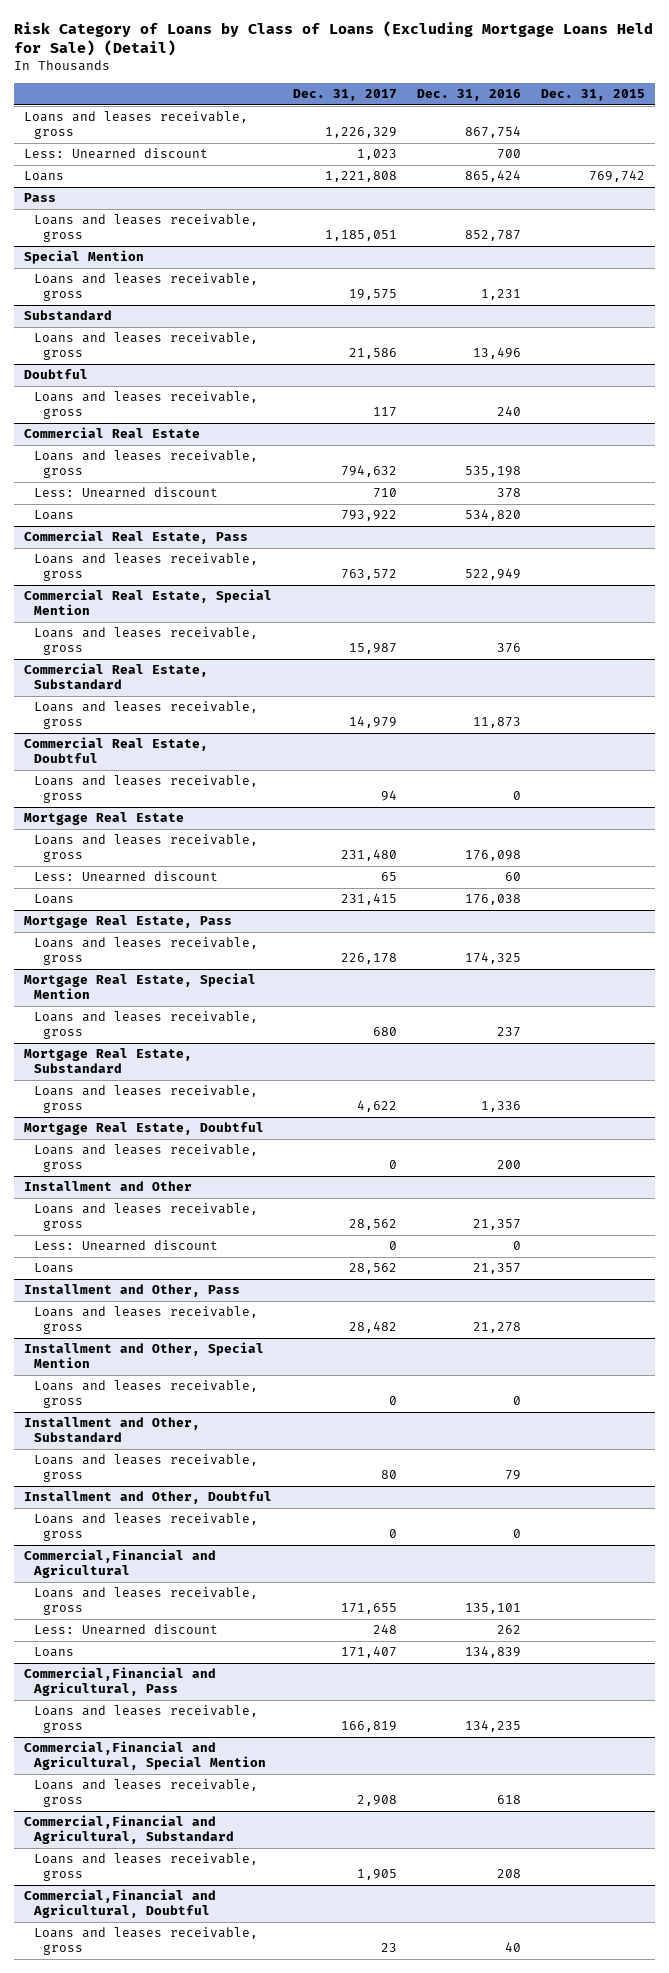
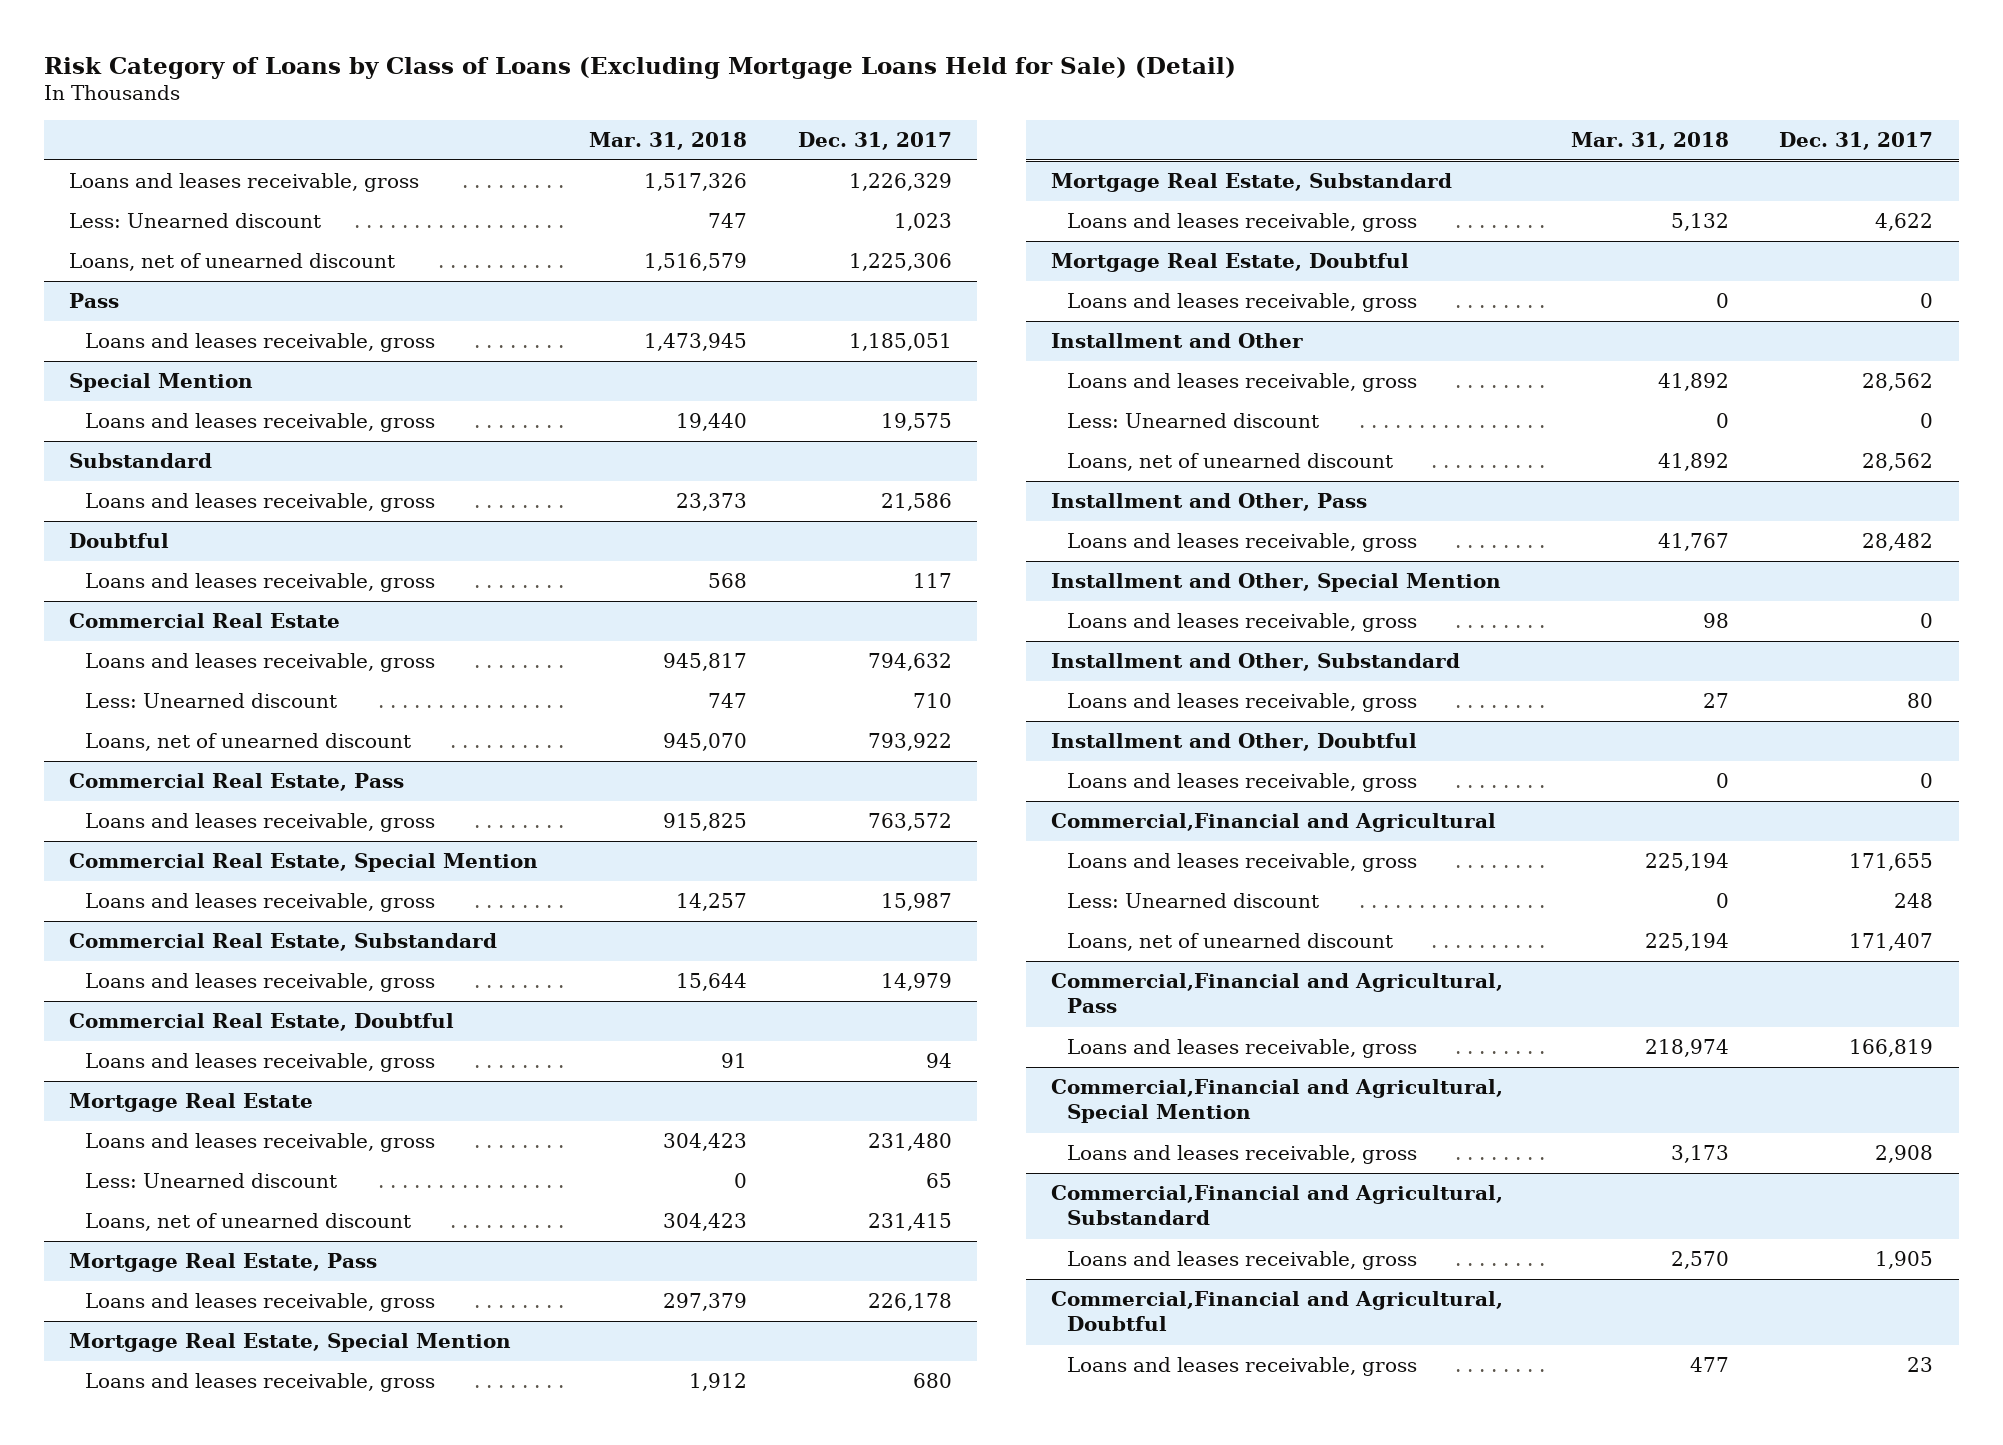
[416,89,521,102] Dec. 31, 2016 -> none
[541,89,646,102] Dec. 31, 2015 -> none
none -> [588,131,747,150] Mar. 31, 2018
[24,171,65,182] Loans -> [69,253,396,272] Loans, net of unearned discount
[324,171,397,183] 1,221,808 -> [848,253,952,272] 1,225,306
[33,510,74,521] Loans -> [85,733,412,752] Loans, net of unearned discount
[33,894,74,905] Loans -> [85,1213,412,1232] Loans, net of unearned discount
[33,1263,74,1274] Loans -> [1067,453,1394,472] Loans, net of unearned discount
[33,1647,74,1658] Loans -> [1067,933,1394,952] Loans, net of unearned discount

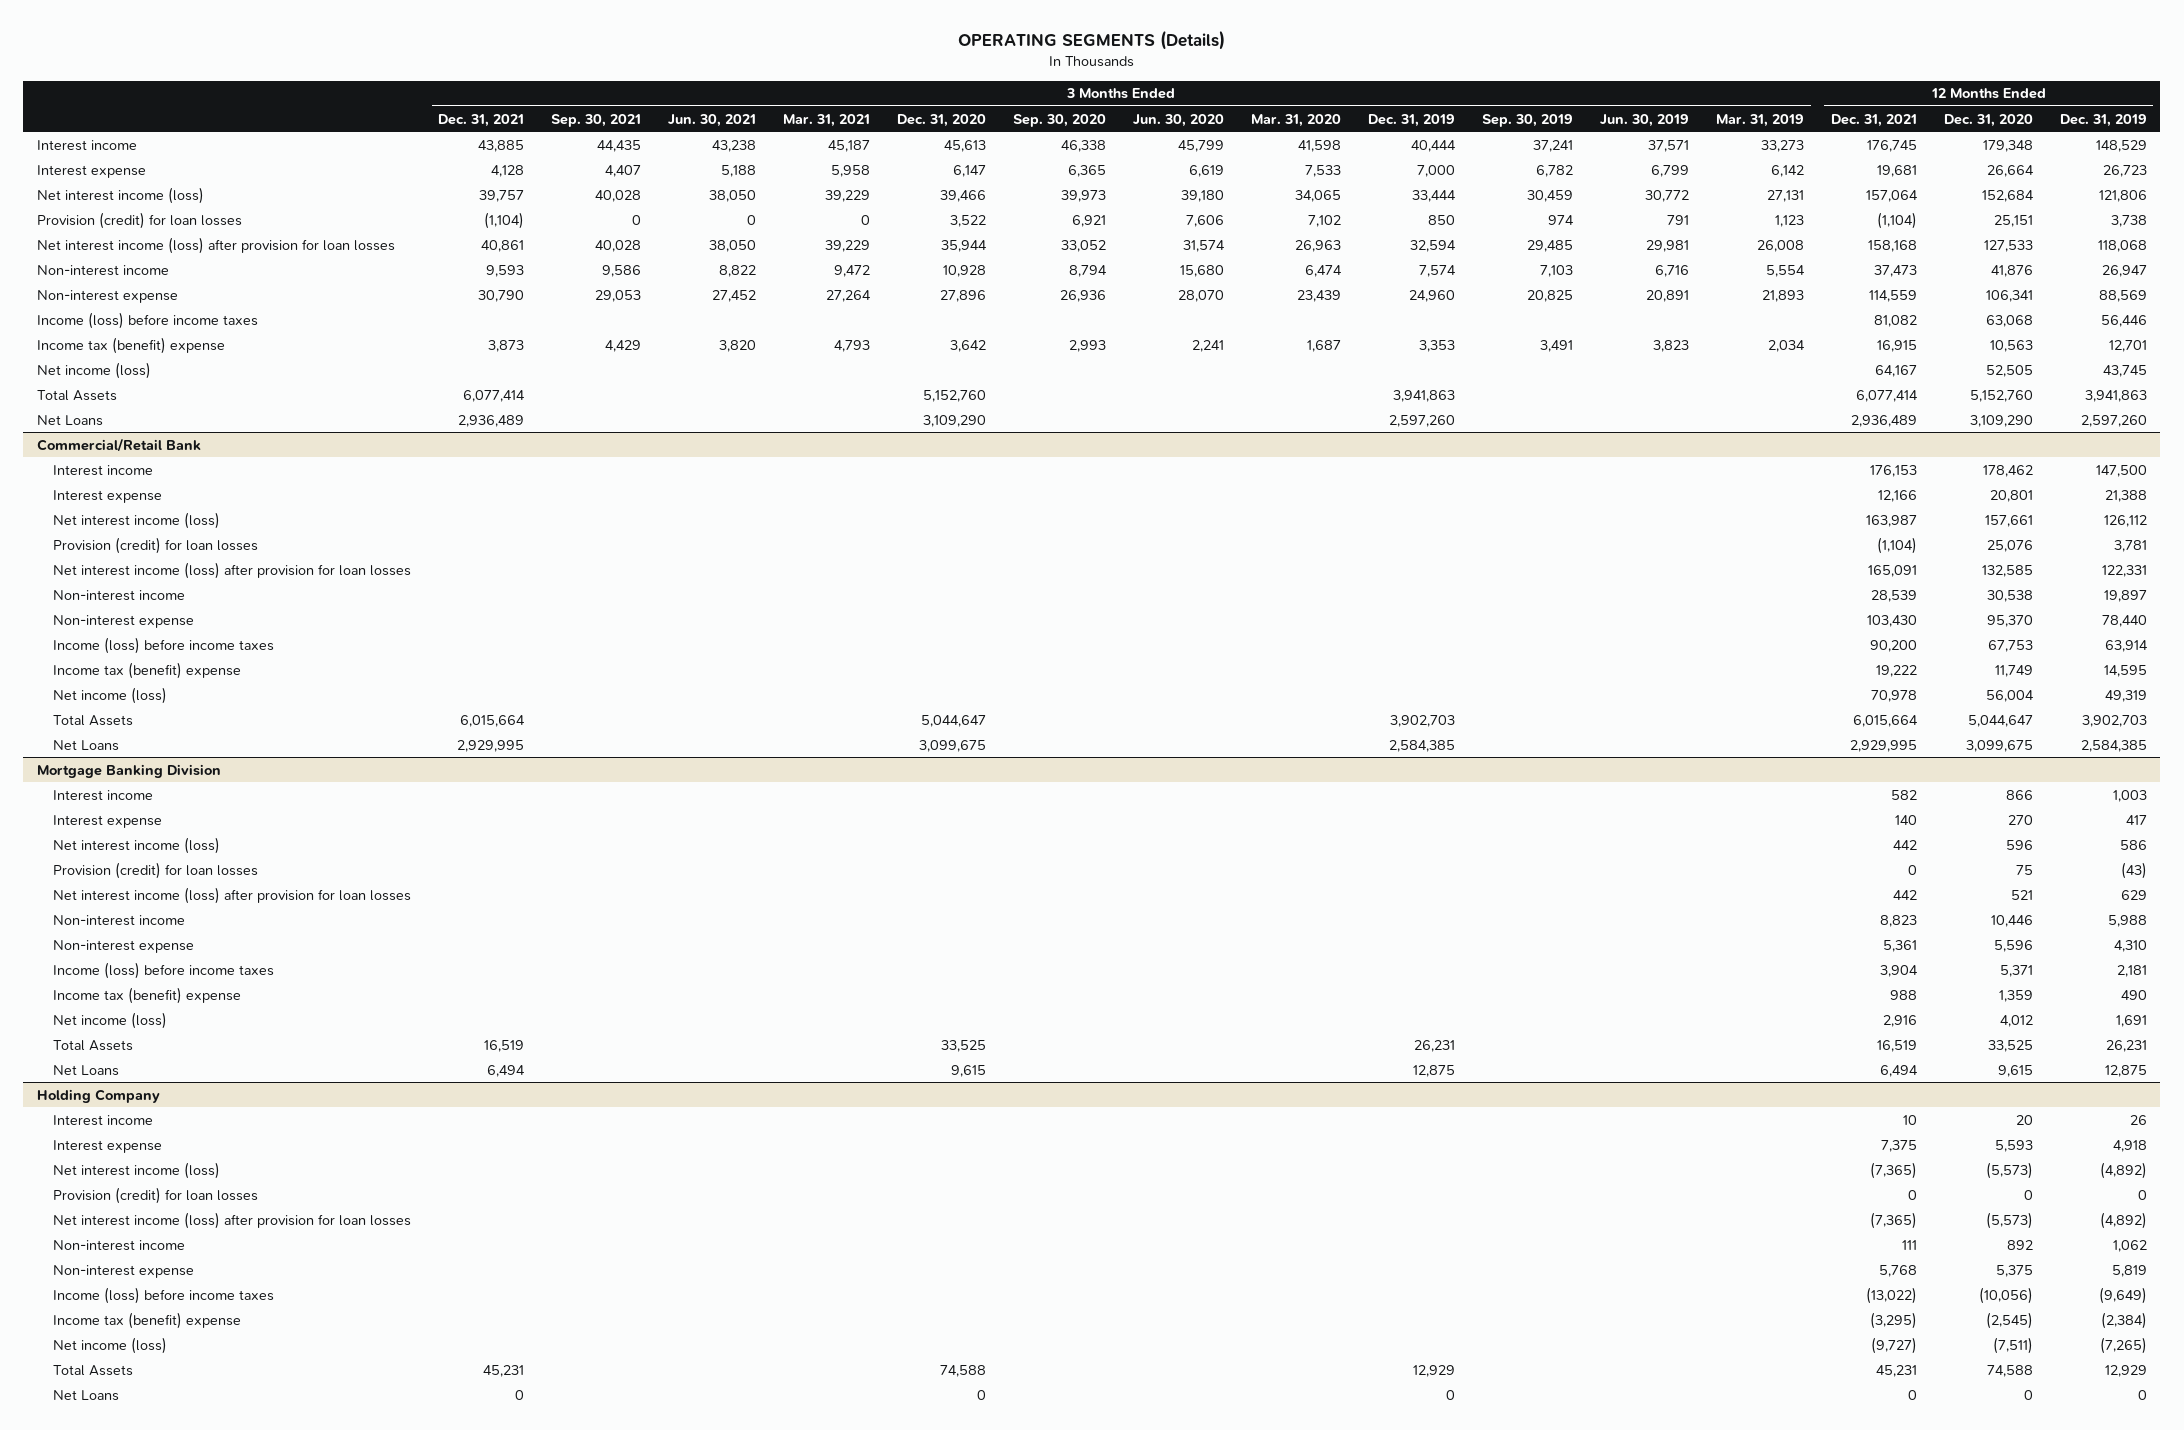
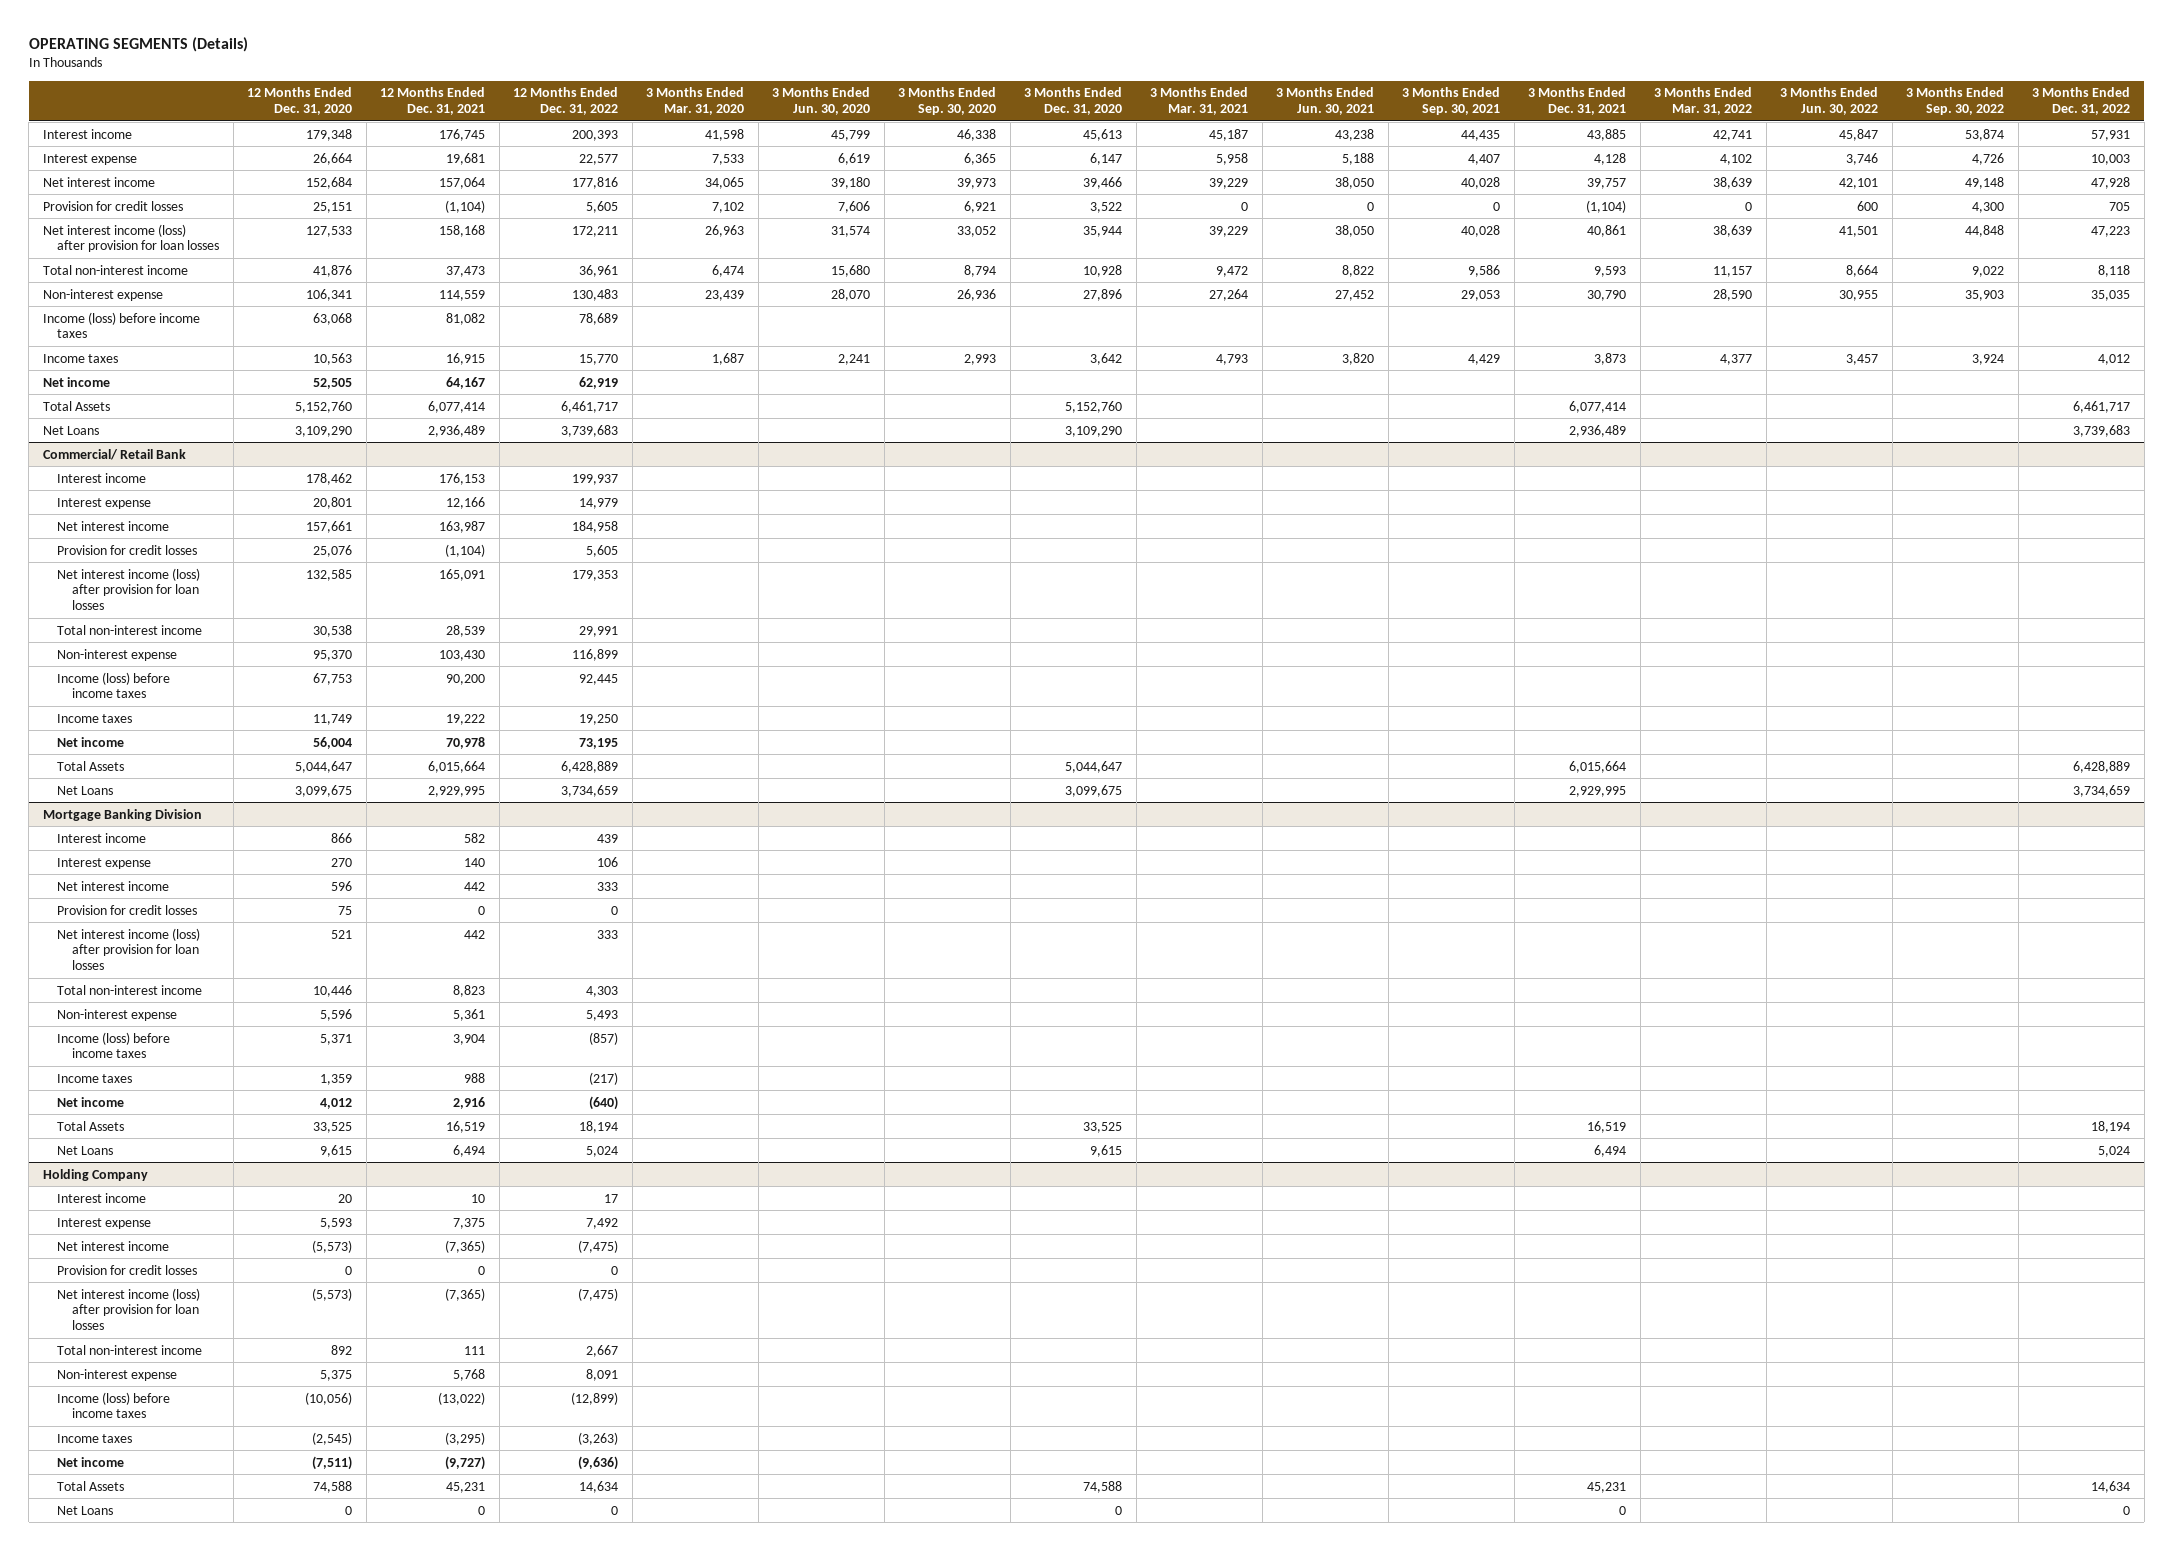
[1367,113,1455,127] Dec. 31, 2019 -> none
[1481,113,1573,127] Sep. 30, 2019 -> none
[1599,113,1689,127] Jun. 30, 2019 -> none
[1715,113,1804,127] Mar. 31, 2019 -> none
[2059,113,2147,127] Dec. 31, 2019 -> none
none -> [513,87,619,115] 12 Months Ended Dec. 31, 2022
none -> [1654,87,1753,115] 3 Months Ended Mar. 31, 2022
none -> [1780,87,1879,115] 3 Months Ended Jun. 30, 2022
none -> [1906,87,2005,115] 3 Months Ended Sep. 30, 2022
none -> [2032,87,2131,115] 3 Months Ended Dec. 31, 2022
[36,186,204,204] Net interest income (loss) -> [42,176,155,187] Net interest income
[36,211,242,229] Provision (credit) for loan losses -> [42,200,183,211] Provision for credit losses
[36,264,169,276] Non-interest income -> [42,264,188,275] Total non-interest income
[36,336,225,354] Income tax (benefit) expense -> [42,353,118,363] Income taxes
[36,361,151,379] Net income (loss) -> [42,376,110,387] Net income
[36,437,201,452] Commercial/Retail Bank -> [42,448,186,460] Commercial/ Retail Bank
[53,511,221,529] Net interest income (loss) -> [57,520,170,531] Net interest income
[53,536,259,554] Provision (credit) for loan losses -> [57,544,198,555] Provision for credit losses
[53,589,186,601] Non-interest income -> [57,624,203,635] Total non-interest income
[53,661,242,679] Income tax (benefit) expense -> [57,713,133,723] Income taxes
[53,686,168,704] Net income (loss) -> [57,736,125,747] Net income
[53,836,221,854] Net interest income (loss) -> [57,880,170,891] Net interest income
[53,861,259,879] Provision (credit) for loan losses -> [57,904,198,915] Provision for credit losses
[53,914,186,926] Non-interest income -> [57,984,203,995] Total non-interest income
[53,986,242,1004] Income tax (benefit) expense -> [57,1073,133,1083] Income taxes
[53,1011,168,1029] Net income (loss) -> [57,1096,125,1107] Net income
[53,1161,221,1179] Net interest income (loss) -> [57,1240,170,1251] Net interest income
[53,1186,259,1204] Provision (credit) for loan losses -> [57,1264,198,1275] Provision for credit losses
[53,1239,186,1251] Non-interest income -> [57,1344,203,1355] Total non-interest income
[53,1311,242,1329] Income tax (benefit) expense -> [57,1433,133,1443] Income taxes
[53,1336,168,1354] Net income (loss) -> [57,1456,125,1467] Net income

